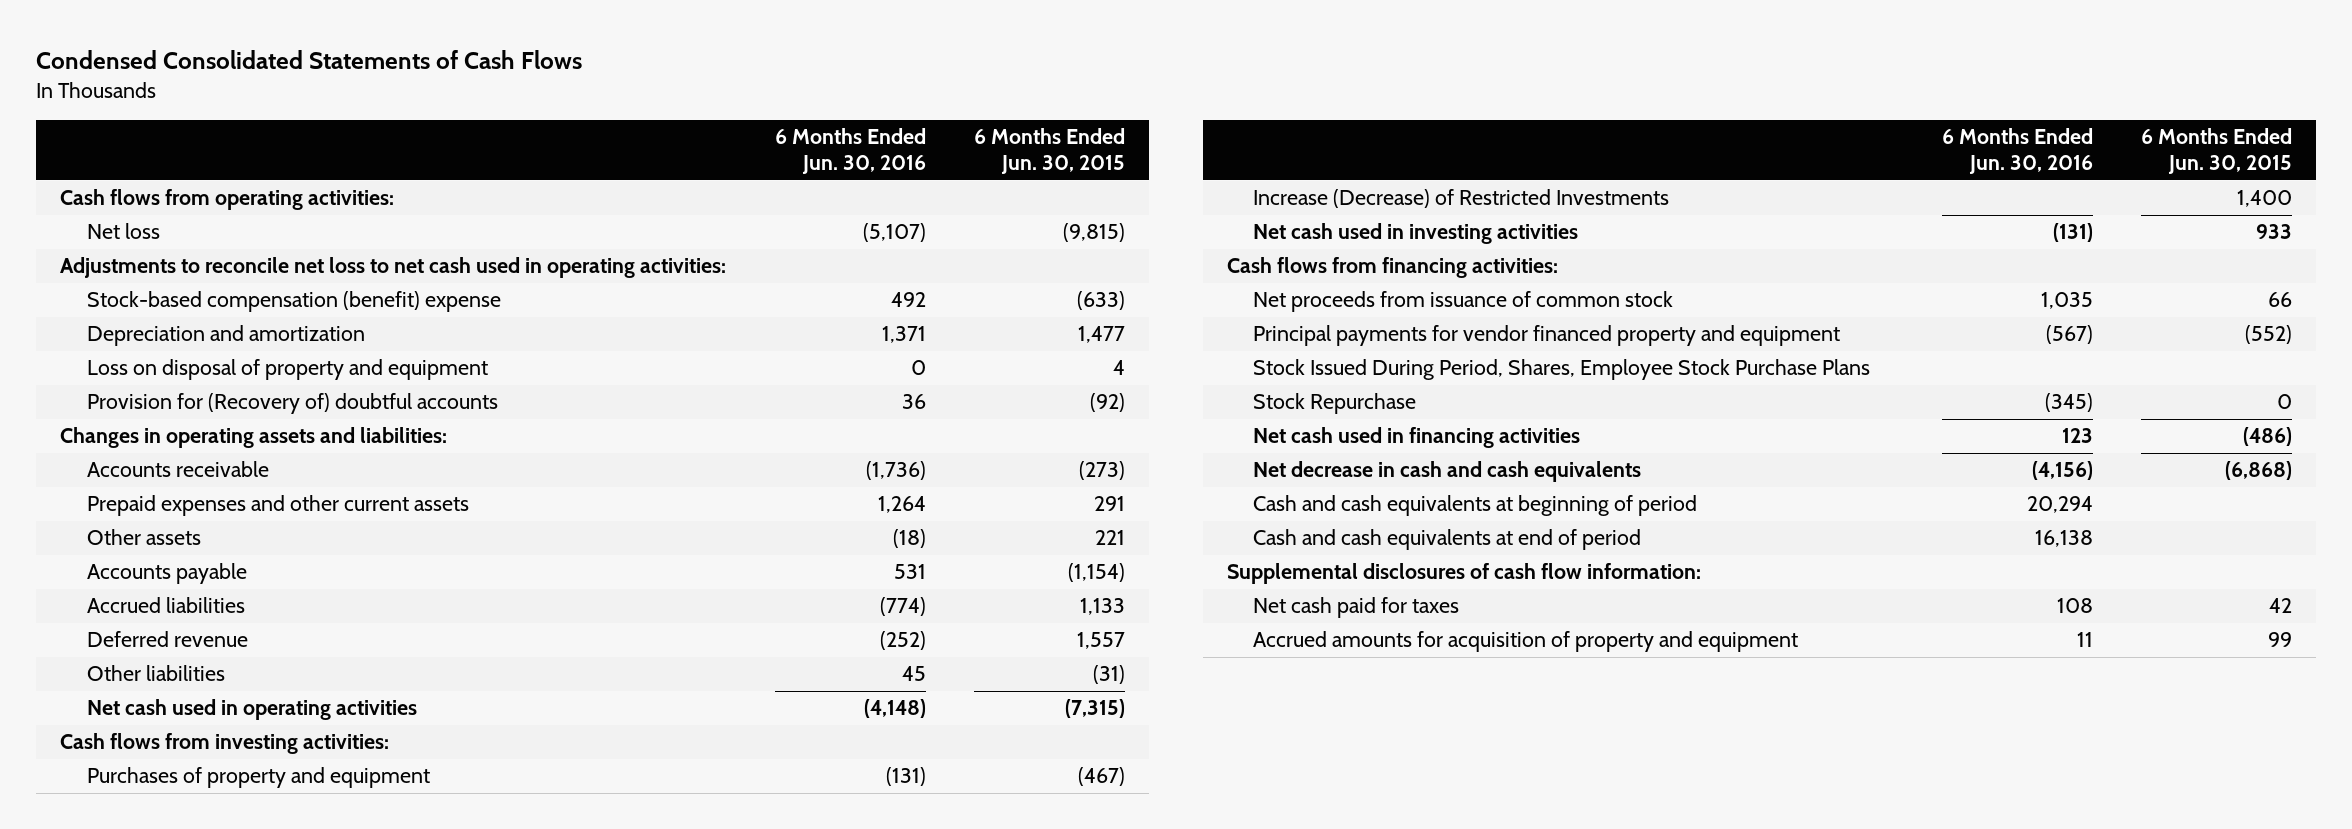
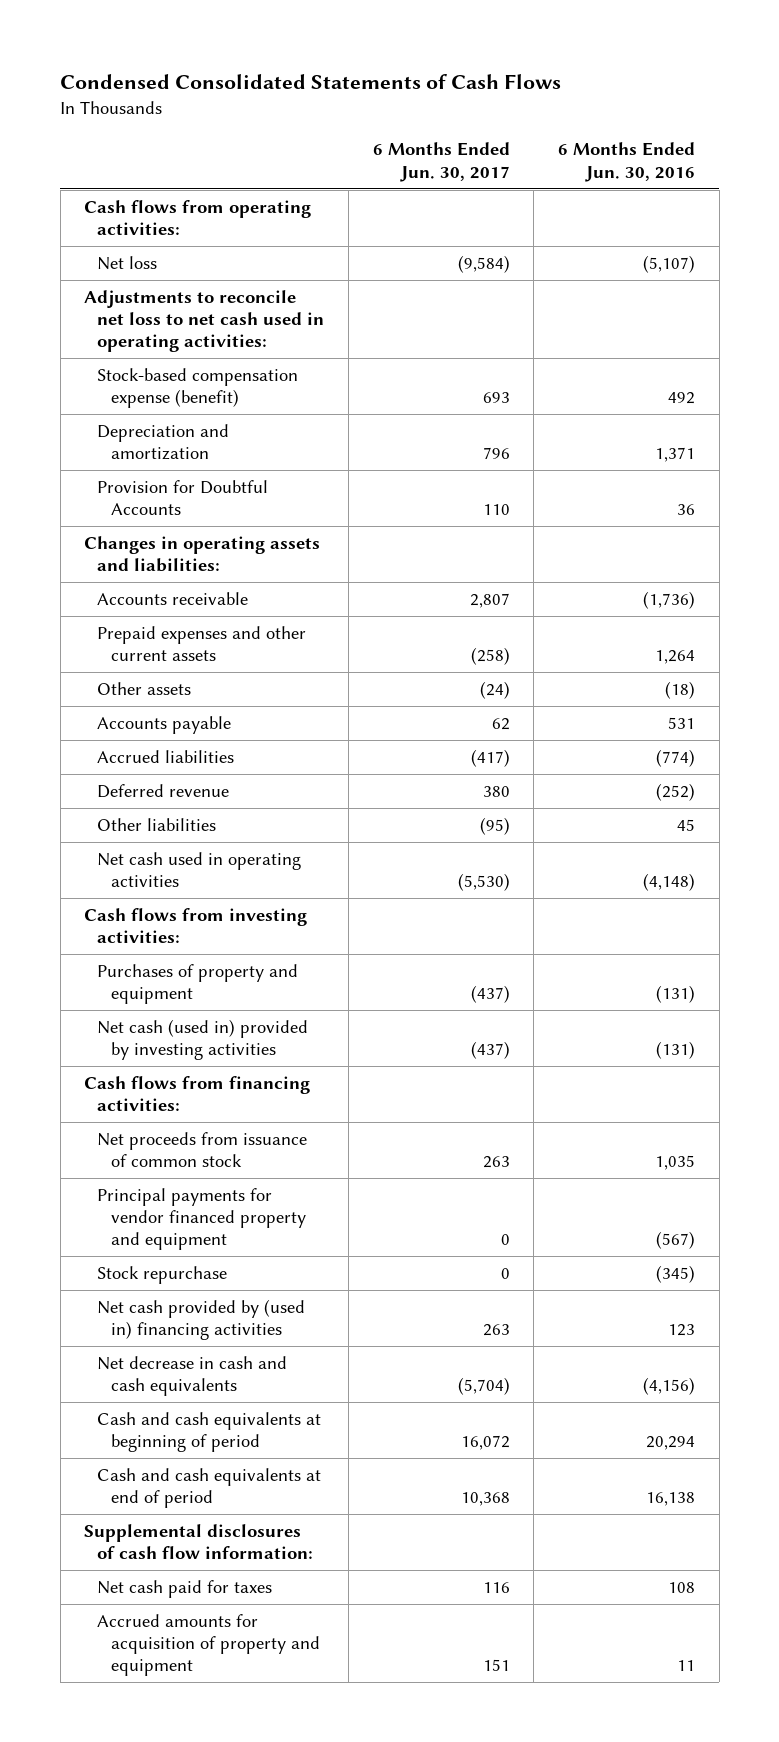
[974,127,1126,175] 6 Months Ended Jun. 30, 2015 -> none
none -> [372,142,510,182] 6 Months Ended Jun. 30, 2017
[86,291,501,313] Stock-based compensation (benefit) expense -> [97,368,299,409] Stock-based compensation expense (benefit)
[86,359,488,381] Loss on disposal of property and equipment -> none
[86,393,498,415] Provision for (Recovery of) doubtful accounts -> [97,480,269,516] Provision for Doubtful Accounts
[1253,189,1670,209] Increase (Decrease) of Restricted Investments -> none
[1253,223,1579,245] Net cash used in investing activities -> [97,1019,309,1061] Net cash (used in) provided by investing activities
[1253,359,1871,381] Stock Issued During Period, Shares, Employee Stock Purchase Plans -> none
[1253,393,1417,415] Stock Repurchase -> [97,1266,228,1285] Stock repurchase
[1253,427,1581,449] Net cash used in financing activities -> [97,1299,306,1341] Net cash provided by (used in) financing activities

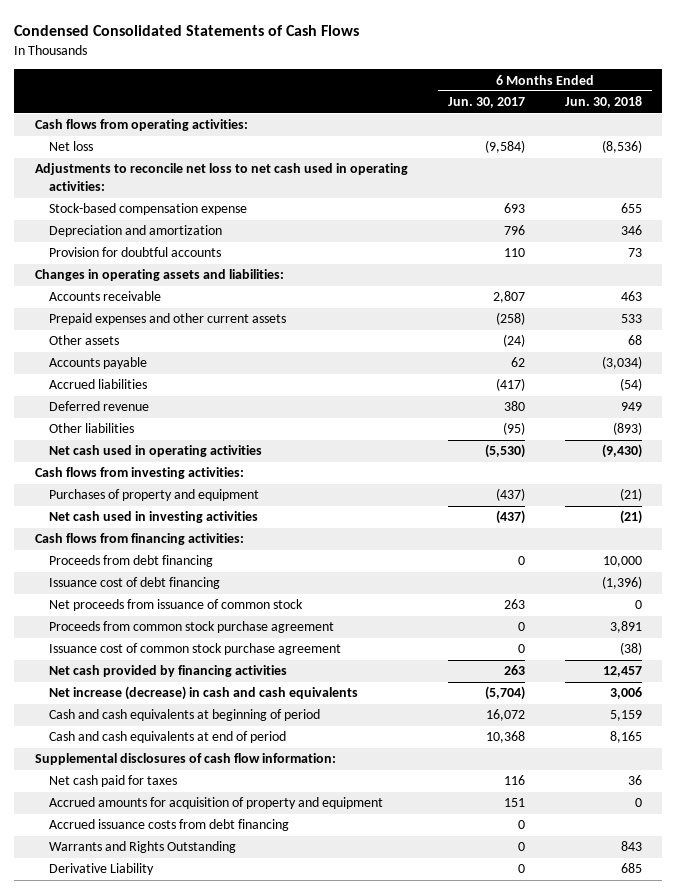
[558,142,696,182] 6 Months Ended Jun. 30, 2016 -> none
none -> [564,96,642,109] Jun. 30, 2018
[97,368,299,409] Stock-based compensation expense (benefit) -> [49,203,248,216] Stock-based compensation expense
[97,480,269,516] Provision for Doubtful Accounts -> [49,247,222,258] Provision for doubtful accounts
[97,1019,309,1061] Net cash (used in) provided by investing activities -> [49,511,259,524] Net cash used in investing activities
none -> [49,555,214,568] Proceeds from debt financing
none -> [49,577,221,590] Issuance cost of debt financing
[97,1188,306,1251] Principal payments for vendor financed property and equipment -> none
[97,1266,228,1285] Stock repurchase -> none
none -> [49,621,335,634] Proceeds from common stock purchase agreement
none -> [49,643,342,656] Issuance cost of common stock purchase agreement
[97,1299,306,1341] Net cash provided by (used in) financing activities -> [49,665,288,678] Net cash provided by financing activities
[97,1356,288,1397] Net decrease in cash and cash equivalents -> [49,686,359,701] Net increase (decrease) in cash and cash equivalents
none -> [49,819,290,832] Accrued issuance costs from debt financing
none -> [49,841,237,854] Warrants and Rights Outstanding
none -> [49,863,155,876] Derivative Liability

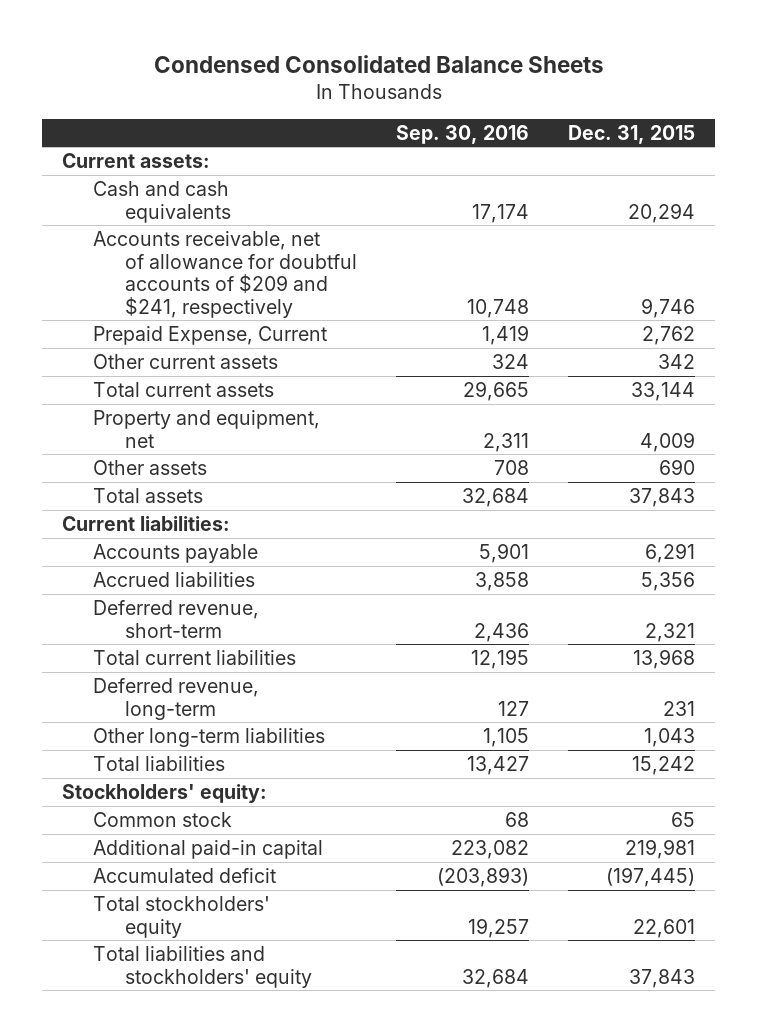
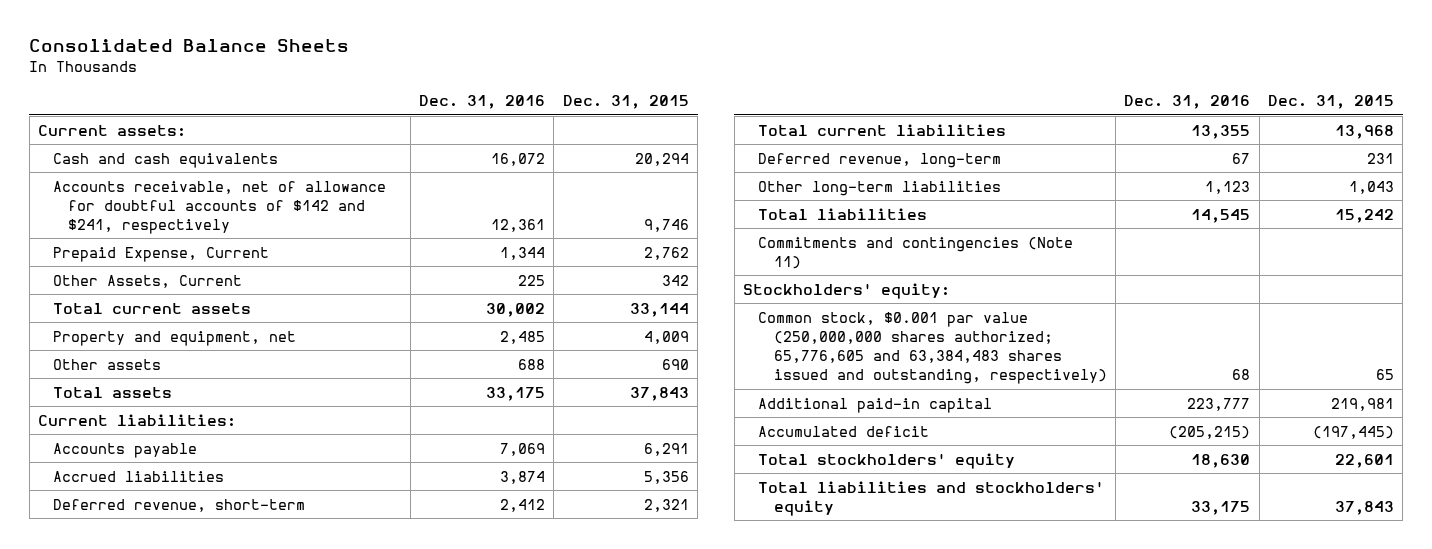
[153,54,604,73] Condensed Consolidated Balance Sheets -> [29,39,350,53] Consolidated Balance Sheets
[395,124,529,144] Sep. 30, 2016 -> none
none -> [419,95,546,110] Dec. 31, 2016
[93,230,357,318] Accounts receivable, net of allowance for doubtful accounts of $209 and $241, respectively -> [53,180,387,234] Accounts receivable, net of allowance for doubtful accounts of $142 and $241, respectively
[93,353,279,369] Other current assets -> [53,274,243,288] Other Assets, Current
none -> [758,236,1074,269] Commitments and contingencies (Note 11)
[93,811,233,827] Common stock -> [758,311,1107,385] Common stock, $0.001 par value (250,000,000 shares authorized; 65,776,605 and 63,384,483 shares issued and outstanding, respectively)

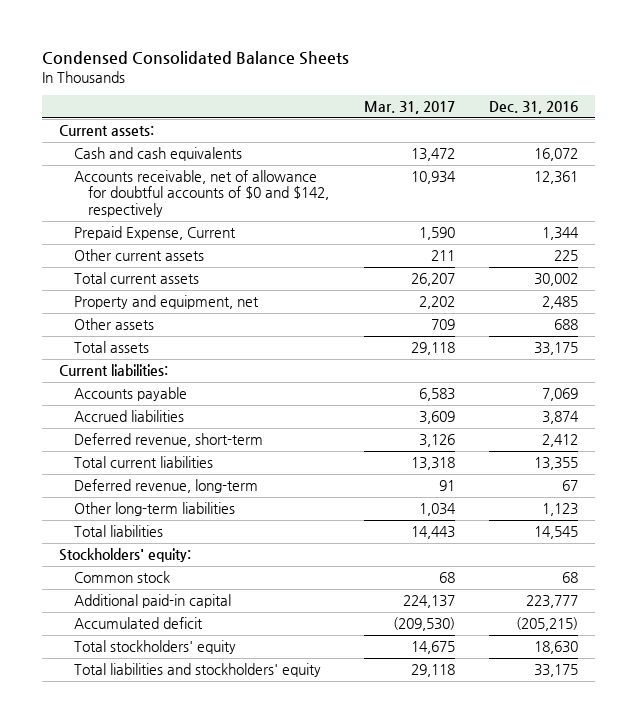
[29,39,350,53] Consolidated Balance Sheets -> [42,51,350,66] Condensed Consolidated Balance Sheets
[562,95,689,110] Dec. 31, 2015 -> none
none -> [363,101,455,115] Mar. 31, 2017
[53,180,387,234] Accounts receivable, net of allowance for doubtful accounts of $142 and $241, respectively -> [73,170,330,217] Accounts receivable, net of allowance for doubtful accounts of $0 and $142, respectively
[53,274,243,288] Other Assets, Current -> [73,249,204,262] Other current assets
[758,236,1074,269] Commitments and contingencies (Note 11) -> none
[758,311,1107,385] Common stock, $0.001 par value (250,000,000 shares authorized; 65,776,605 and 63,384,483 shares issued and outstanding, respectively) -> [73,571,170,584] Common stock

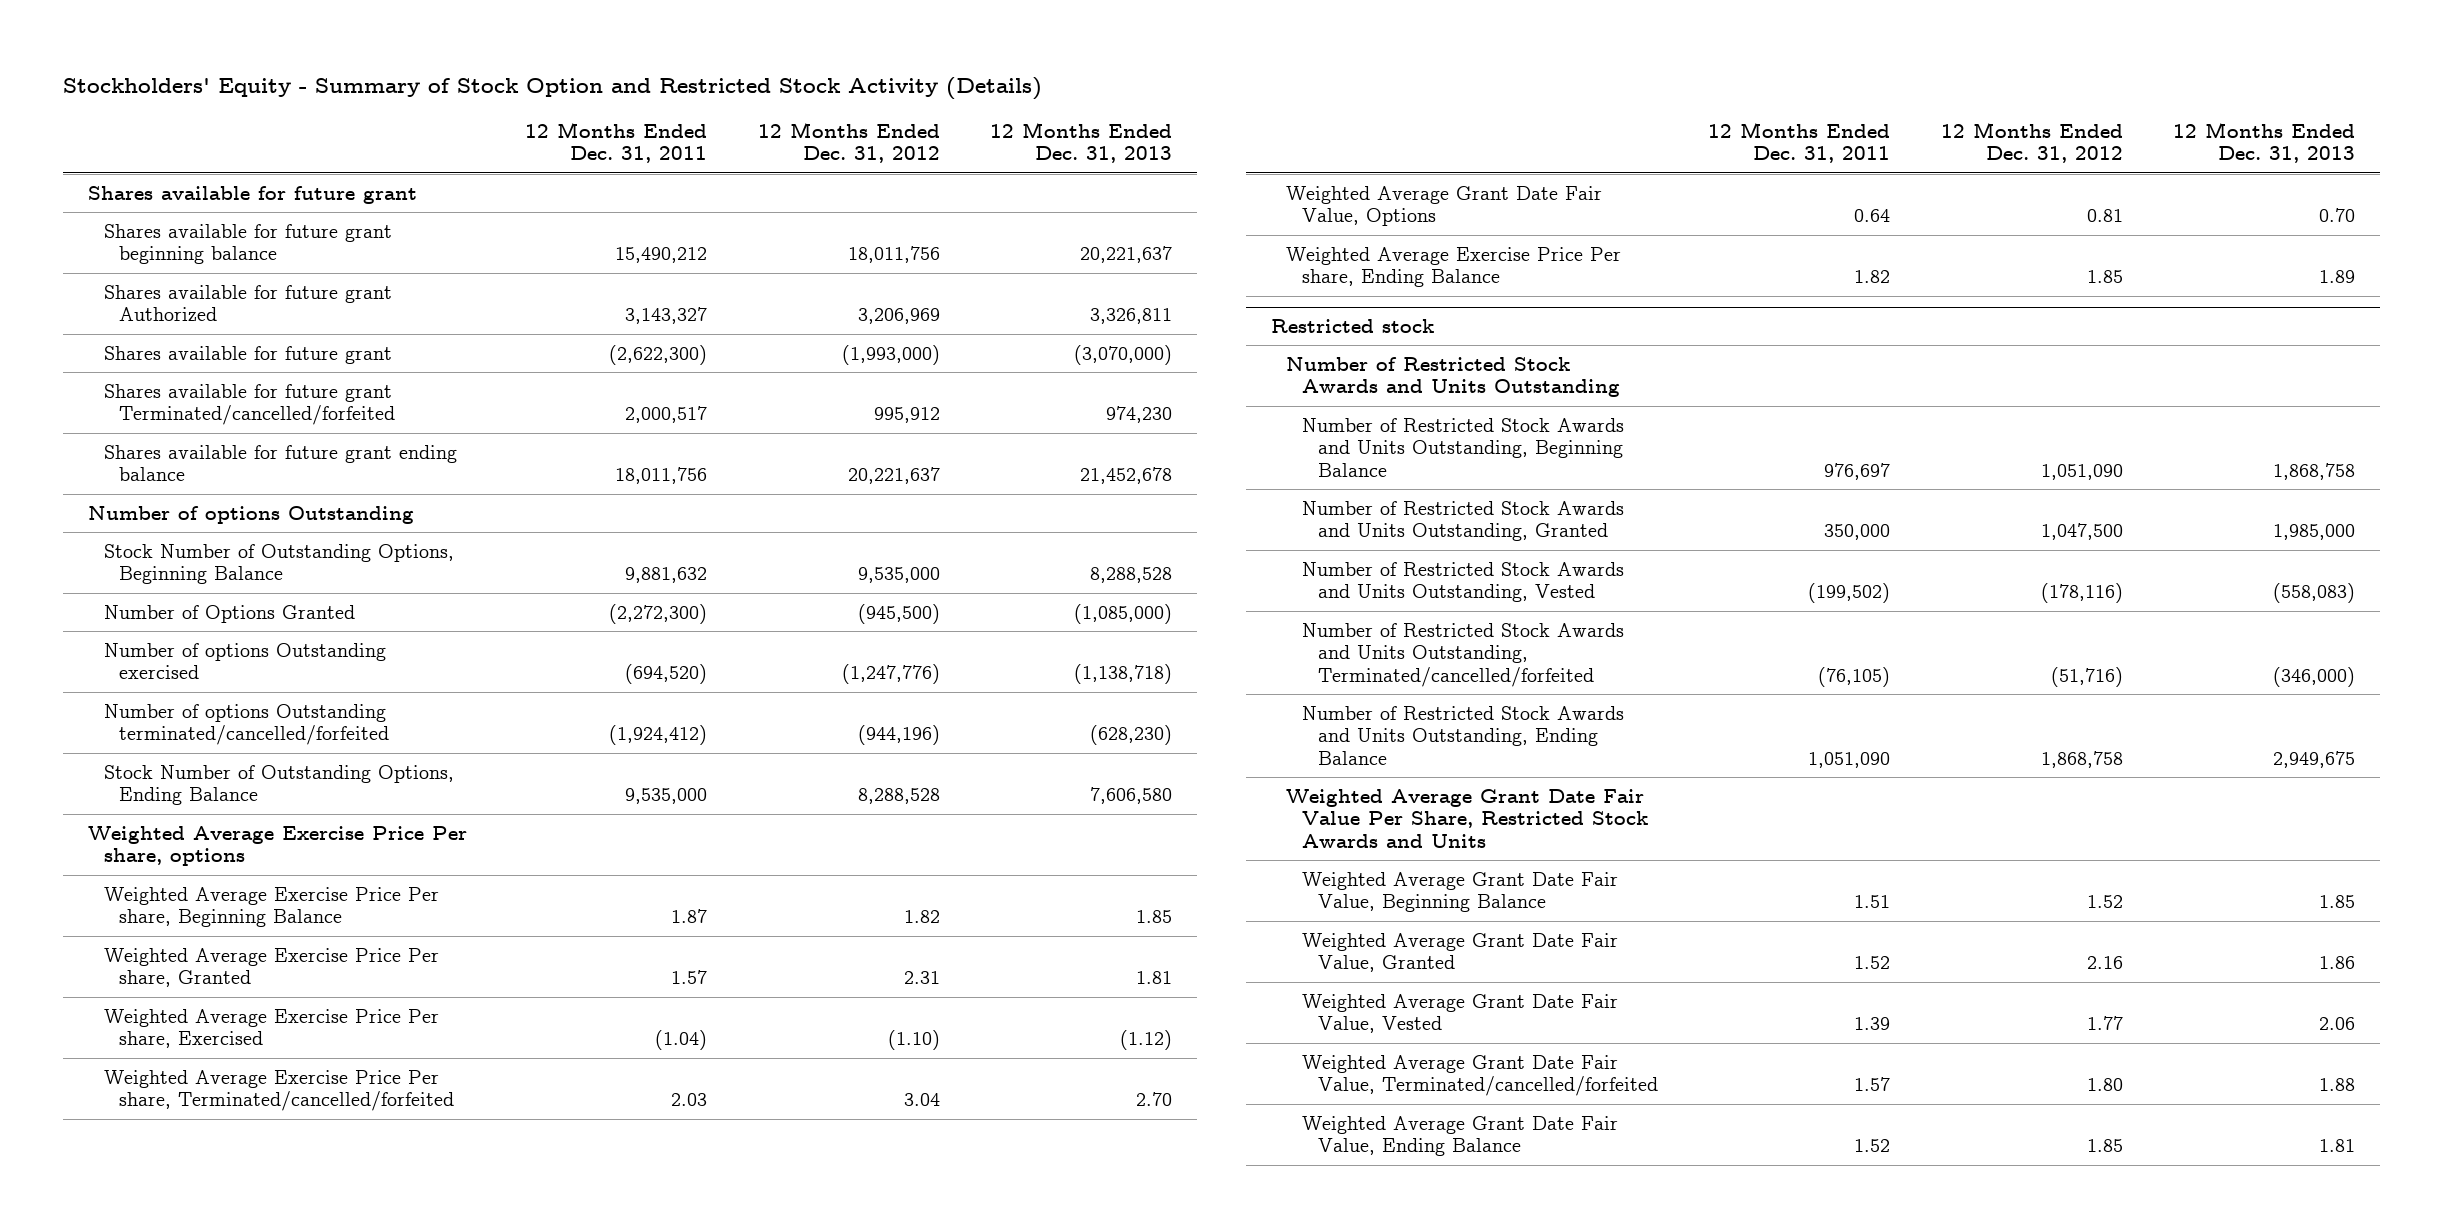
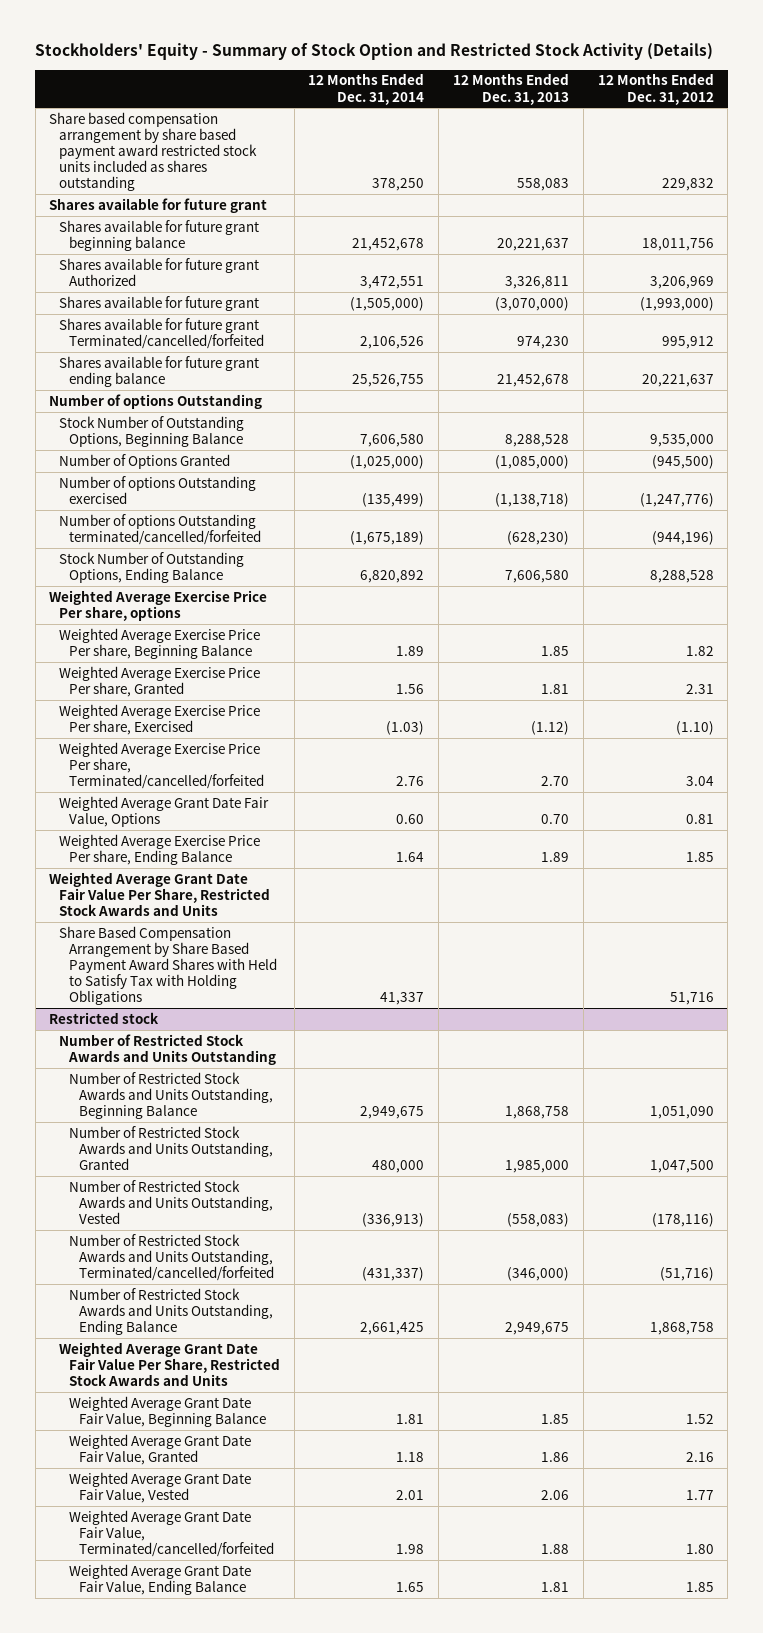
[525,121,708,164] 12 Months Ended Dec. 31, 2011 -> none
none -> [308,73,425,105] 12 Months Ended Dec. 31, 2014
none -> [49,111,258,192] Share based compensation arrangement by share based payment award restricted stock units included as shares outstanding
none -> [49,871,271,917] Weighted Average Grant Date Fair Value Per Share, Restricted Stock Awards and Units
none -> [59,925,277,1006] Share Based Compensation Arrangement by Share Based Payment Award Shares with Held to Satisfy Tax with Holding Obligations

